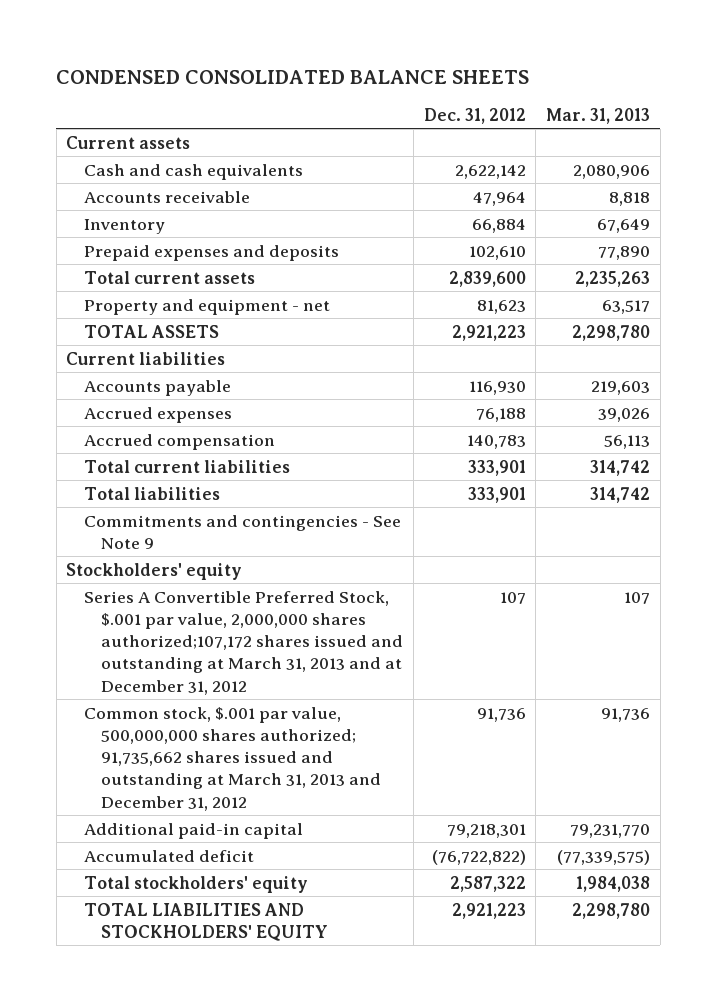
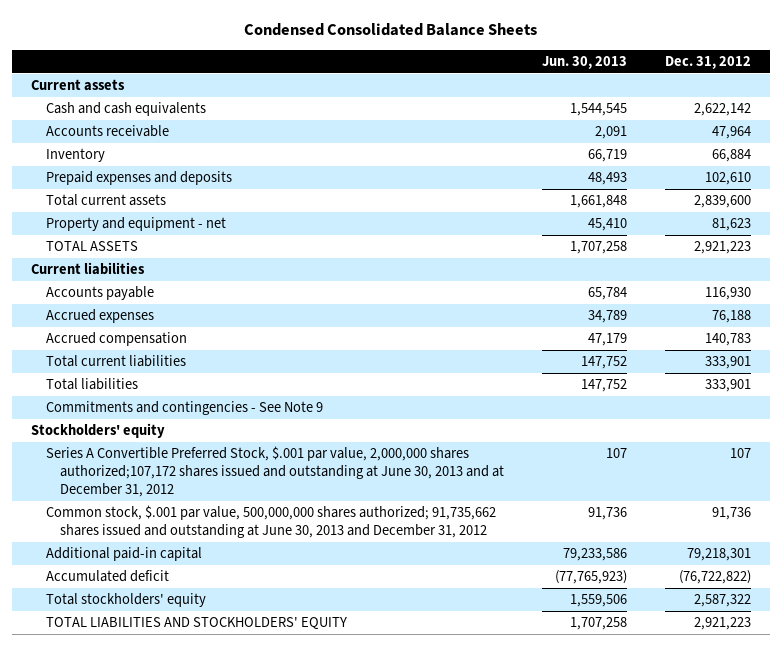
[56,69,530,84] CONDENSED CONSOLIDATED BALANCE SHEETS -> [243,23,537,37] Condensed Consolidated Balance Sheets
[546,107,651,124] Mar. 31, 2013 -> none
none -> [542,55,628,69] Jun. 30, 2013
[83,590,404,695] Series A Convertible Preferred Stock, $.001 par value, 2,000,000 shares authorized;107,172 shares issued and outstanding at March 31, 2013 and at December 31, 2012 -> [45,446,505,498] Series A Convertible Preferred Stock, $.001 par value, 2,000,000 shares authorized;107,172 shares issued and outstanding at June 30, 2013 and at December 31, 2012
[83,706,382,811] Common stock, $.001 par value, 500,000,000 shares authorized; 91,735,662 shares issued and outstanding at March 31, 2013 and December 31, 2012 -> [45,505,496,539] Common stock, $.001 par value, 500,000,000 shares authorized; 91,735,662 shares issued and outstanding at June 30, 2013 and December 31, 2012

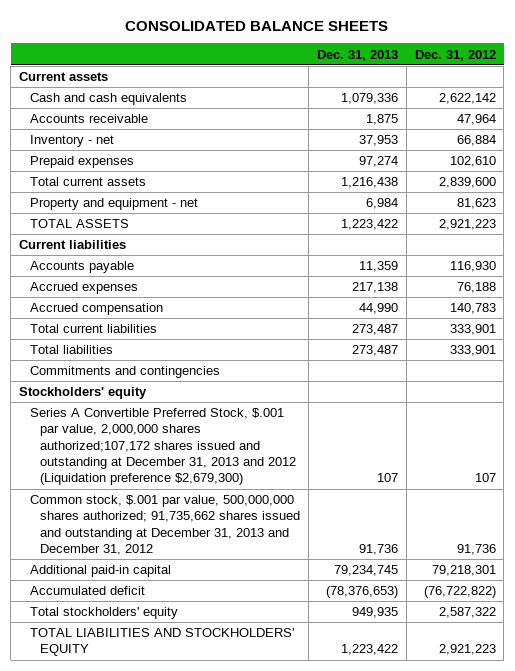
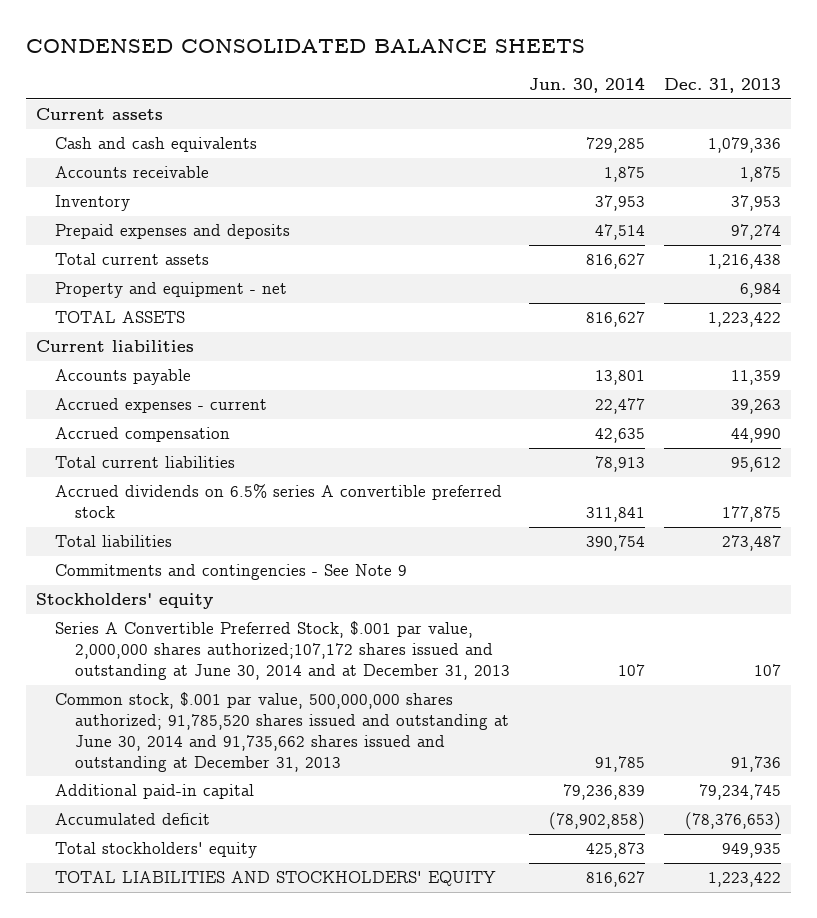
[125,20,389,31] CONSOLIDATED BALANCE SHEETS -> [26,38,586,53] CONDENSED CONSOLIDATED BALANCE SHEETS
[414,49,496,61] Dec. 31, 2012 -> none
none -> [528,77,645,94] Jun. 30, 2014
[29,135,114,148] Inventory - net -> [55,195,131,212] Inventory
[29,156,134,169] Prepaid expenses -> [55,224,291,240] Prepaid expenses and deposits
[29,282,138,295] Accrued expenses -> [55,398,268,414] Accrued expenses - current
[351,282,398,294] 217,138 -> [731,399,782,415] 39,263
[351,324,398,336] 273,487 -> [731,457,782,473] 95,612
none -> [55,484,503,519] Accrued dividends on 6.5% series A convertible preferred stock
[29,366,220,379] Commitments and contingencies -> [55,564,408,581] Commitments and contingencies - See Note 9
[29,408,297,486] Series A Convertible Preferred Stock, $.001 par value, 2,000,000 shares authorized;107,172 shares issued and outstanding at December 31, 2013 and 2012 (Liquidation preference $2,679,300) -> [55,621,510,681] Series A Convertible Preferred Stock, $.001 par value, 2,000,000 shares authorized;107,172 shares issued and outstanding at June 30, 2014 and at December 31, 2013
[29,495,301,556] Common stock, $.001 par value, 500,000,000 shares authorized; 91,735,662 shares issued and outstanding at December 31, 2013 and December 31, 2012 -> [55,692,509,772] Common stock, $.001 par value, 500,000,000 shares authorized; 91,785,520 shares issued and outstanding at June 30, 2014 and 91,735,662 shares issued and outstanding at December 31, 2013

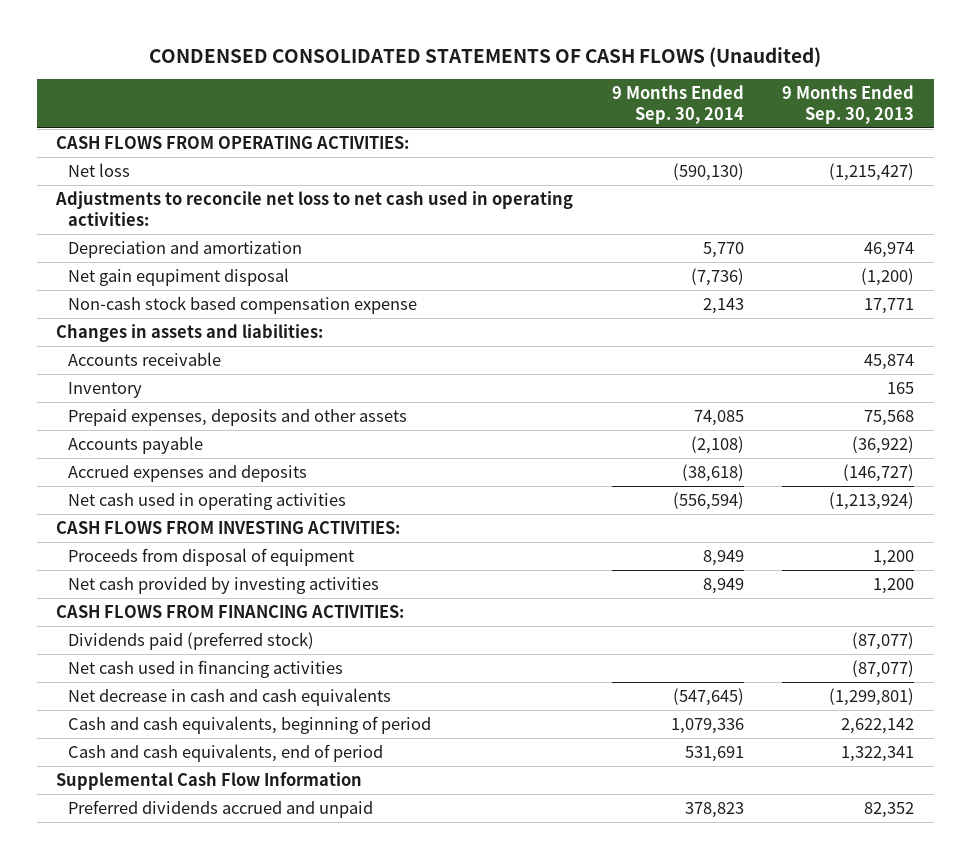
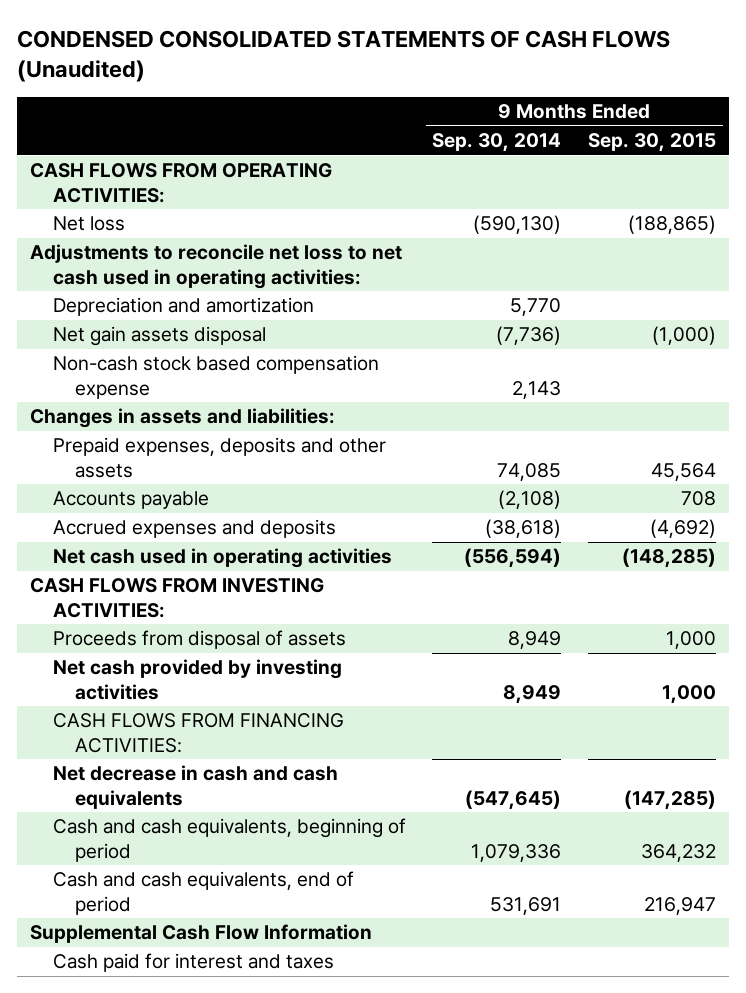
[782,85,915,124] 9 Months Ended Sep. 30, 2013 -> none
none -> [587,133,716,153] Sep. 30, 2015
[68,268,290,287] Net gain equpiment disposal -> [52,326,266,347] Net gain assets disposal
[68,352,222,367] Accounts receivable -> none
[68,382,143,399] Inventory -> none
[68,548,355,567] Proceeds from disposal of equipment -> [52,630,346,650] Proceeds from disposal of assets
[68,632,315,651] Dividends paid (preferred stock) -> none
[68,660,344,679] Net cash used in financing activities -> none
[68,800,374,819] Preferred dividends accrued and unpaid -> none
none -> [52,953,334,973] Cash paid for interest and taxes

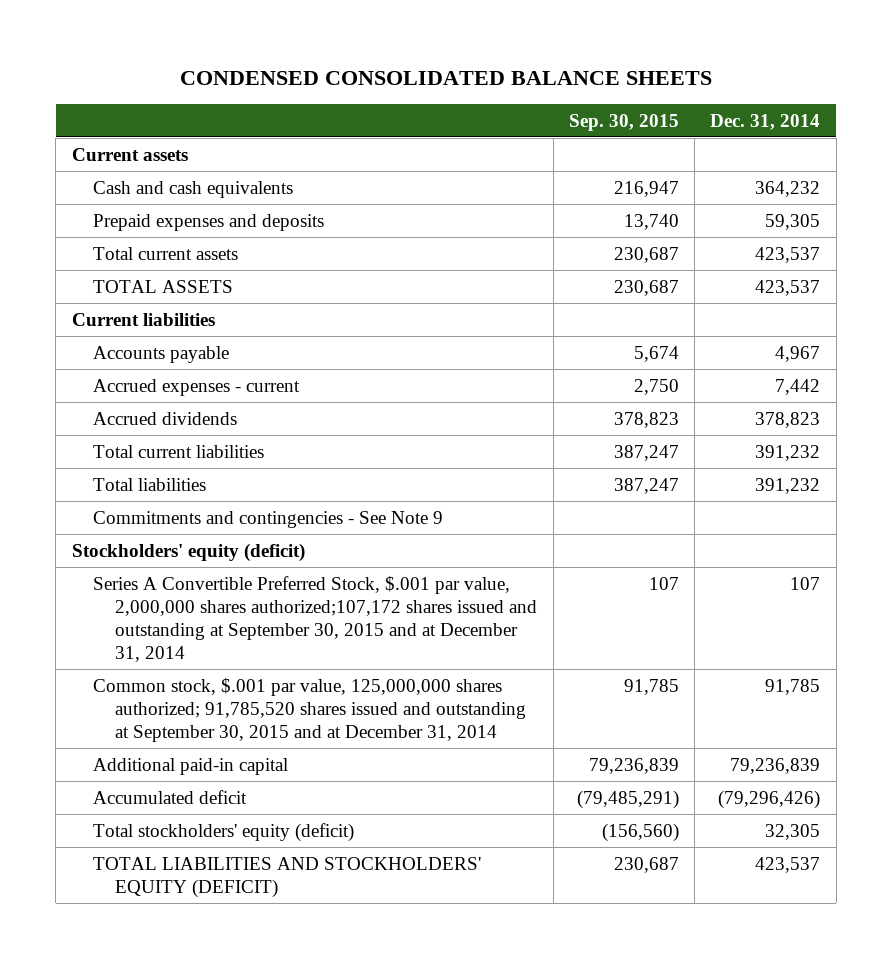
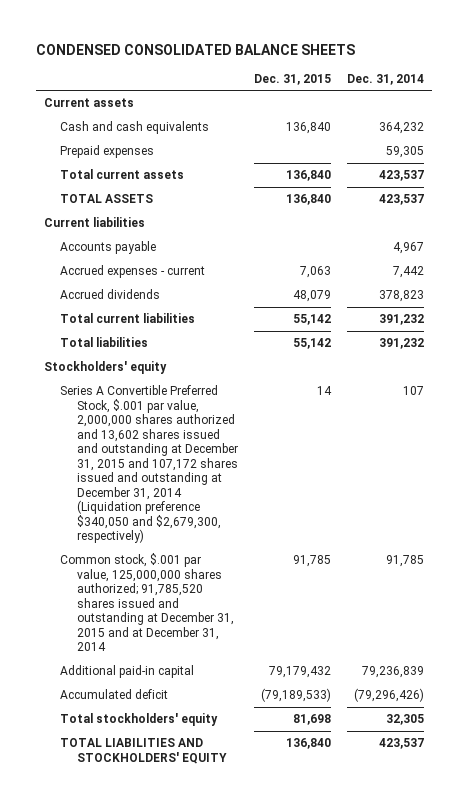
[568,113,679,131] Sep. 30, 2015 -> none
none -> [254,73,332,85] Dec. 31, 2015
[93,213,325,231] Prepaid expenses and deposits -> [60,145,155,159] Prepaid expenses
[93,510,444,528] Commitments and contingencies - See Note 9 -> none
[71,542,305,562] Stockholders' equity (deficit) -> [43,361,167,375] Stockholders' equity
[93,575,538,662] Series A Convertible Preferred Stock, $.001 par value, 2,000,000 shares authorized;107,172 shares issued and outstanding at September 30, 2015 and at December 31, 2014 -> [60,385,239,544] Series A Convertible Preferred Stock, $.001 par value, 2,000,000 shares authorized and 13,602 shares issued and outstanding at December 31, 2015 and 107,172 shares issued and outstanding at December 31, 2014 (Liquidation preference $340,050 and $2,679,300, respectively)
[93,677,527,742] Common stock, $.001 par value, 125,000,000 shares authorized; 91,785,520 shares issued and outstanding at September 30, 2015 and at December 31, 2014 -> [60,553,235,652] Common stock, $.001 par value, 125,000,000 shares authorized; 91,785,520 shares issued and outstanding at December 31, 2015 and at December 31, 2014
[93,822,355,842] Total stockholders' equity (deficit) -> [60,713,219,727] Total stockholders' equity
[93,856,482,898] TOTAL LIABILITIES AND STOCKHOLDERS' EQUITY (DEFICIT) -> [60,738,228,764] TOTAL LIABILITIES AND STOCKHOLDERS' EQUITY

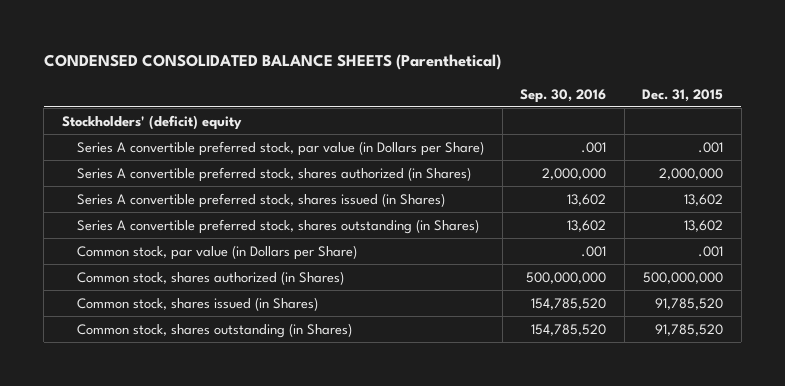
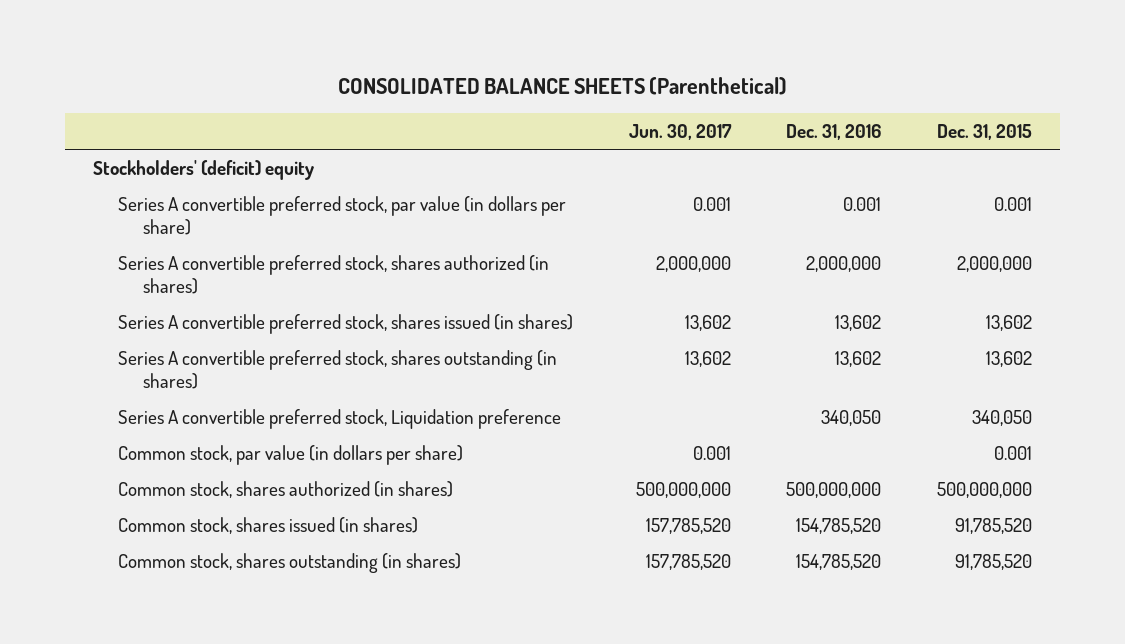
[43,54,501,71] CONDENSED CONSOLIDATED BALANCE SHEETS (Parenthetical) -> [338,77,788,96] CONSOLIDATED BALANCE SHEETS (Parenthetical)
[520,88,607,103] Sep. 30, 2016 -> none
none -> [628,124,732,141] Jun. 30, 2017
none -> [786,124,882,141] Dec. 31, 2016
[77,140,485,156] Series A convertible preferred stock, par value (in Dollars per Share) -> [117,195,566,236] Series A convertible preferred stock, par value (in dollars per share)
[698,141,724,153] .001 -> [994,196,1033,211] 0.001
[77,166,472,182] Series A convertible preferred stock, shares authorized (in Shares) -> [117,254,549,295] Series A convertible preferred stock, shares authorized (in shares)
[77,192,446,208] Series A convertible preferred stock, shares issued (in Shares) -> [117,313,573,334] Series A convertible preferred stock, shares issued (in shares)
[77,218,480,234] Series A convertible preferred stock, shares outstanding (in Shares) -> [117,349,557,390] Series A convertible preferred stock, shares outstanding (in shares)
none -> [117,408,561,429] Series A convertible preferred stock, Liquidation preference
[77,244,358,260] Common stock, par value (in Dollars per Share) -> [117,444,463,465] Common stock, par value (in dollars per share)
[698,245,724,257] .001 -> [994,445,1033,460] 0.001
[77,270,345,285] Common stock, shares authorized (in Shares) -> [117,480,453,498] Common stock, shares authorized (in shares)
[77,296,319,311] Common stock, shares issued (in Shares) -> [117,516,418,534] Common stock, shares issued (in shares)
[77,322,353,338] Common stock, shares outstanding (in Shares) -> [117,552,461,573] Common stock, shares outstanding (in shares)

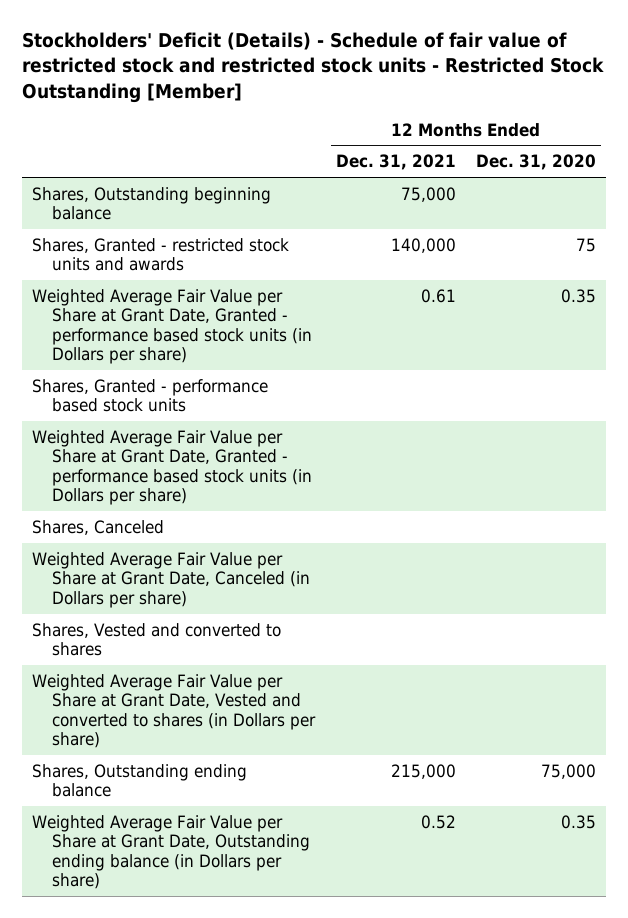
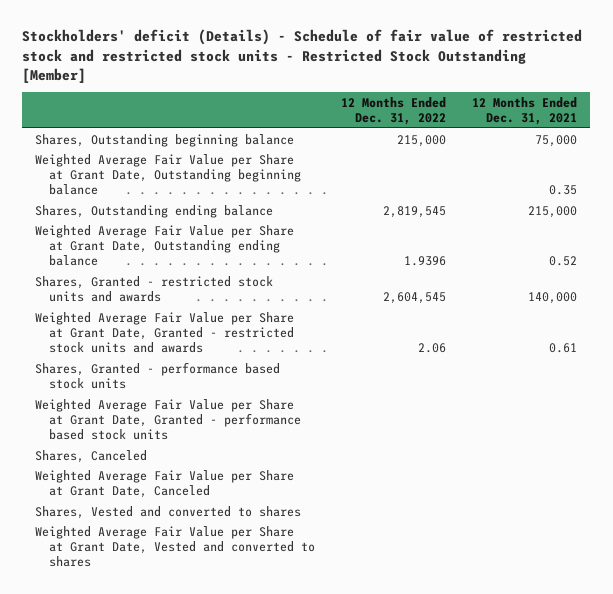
[21,32,604,103] Stockholders' Deficit (Details) - Schedule of fair value of restricted stock and restricted stock units - Restricted Stock Outstanding [Member] -> [22,29,583,83] Stockholders' deficit (Details) - Schedule of fair value of restricted stock and restricted stock units - Restricted Stock Outstanding [Member]
[475,154,596,171] Dec. 31, 2020 -> none
none -> [341,96,447,126] 12 Months Ended Dec. 31, 2022
none -> [35,153,302,196] Weighted Average Fair Value per Share at Grant Date, Outstanding beginning balance
[31,763,247,798] Shares, Outstanding ending balance -> [35,204,274,218] Shares, Outstanding ending balance
none -> [35,224,295,267] Weighted Average Fair Value per Share at Grant Date, Outstanding ending balance
[31,288,313,365] Weighted Average Fair Value per Share at Grant Date, Granted - performance based stock units (in Dollars per share) -> [35,311,295,354] Weighted Average Fair Value per Share at Grant Date, Granted - restricted stock units and awards
[31,429,313,506] Weighted Average Fair Value per Share at Grant Date, Granted - performance based stock units (in Dollars per share) -> [35,398,302,441] Weighted Average Fair Value per Share at Grant Date, Granted - performance based stock units
[31,551,311,608] Weighted Average Fair Value per Share at Grant Date, Canceled (in Dollars per share) -> [35,469,295,498] Weighted Average Fair Value per Share at Grant Date, Canceled
[31,814,311,890] Weighted Average Fair Value per Share at Grant Date, Outstanding ending balance (in Dollars per share) -> none
[31,673,317,749] Weighted Average Fair Value per Share at Grant Date, Vested and converted to shares (in Dollars per share) -> [35,525,316,568] Weighted Average Fair Value per Share at Grant Date, Vested and converted to shares

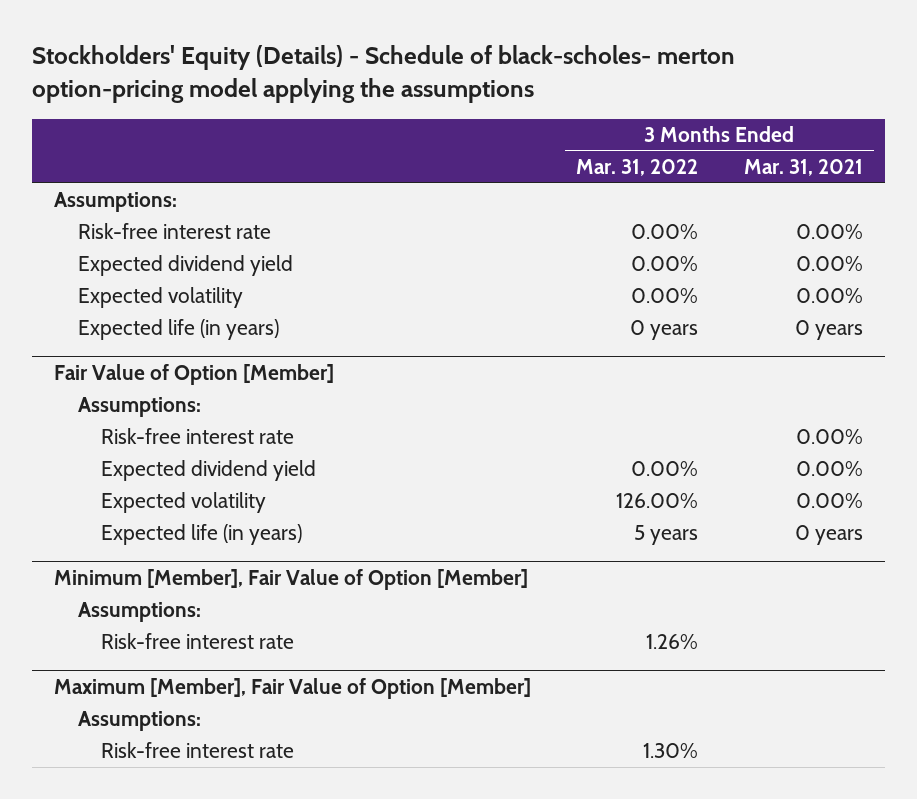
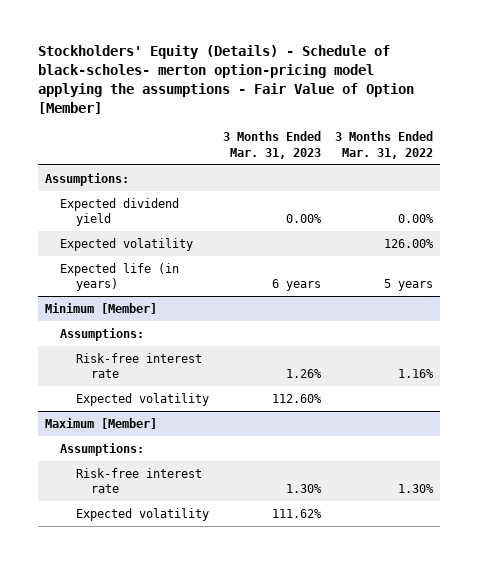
[31,45,735,104] Stockholders' Equity (Details) - Schedule of black-scholes- merton option-pricing model applying the assumptions -> [37,45,414,114] Stockholders' Equity (Details) - Schedule of black-scholes- merton option-pricing model applying the assumptions - Fair Value of Option [Member]
[743,159,863,177] Mar. 31, 2021 -> none
none -> [222,131,321,159] 3 Months Ended Mar. 31, 2023
[77,223,271,240] Risk-free interest rate -> none
[77,287,243,309] Expected volatility -> none
[77,319,279,341] Expected life (in years) -> none
[54,364,335,386] Fair Value of Option [Member] -> none
[77,397,201,418] Assumptions: -> none
[100,428,294,445] Risk-free interest rate -> none
[100,460,316,482] Expected dividend yield -> none
[54,569,529,591] Minimum [Member], Fair Value of Option [Member] -> none
none -> [44,302,157,314] Minimum [Member]
[54,678,532,700] Maximum [Member], Fair Value of Option [Member] -> none
[646,634,699,650] 1.26% -> [397,369,434,379] 1.16%
none -> [75,392,209,406] Expected volatility
none -> [44,417,157,429] Maximum [Member]
none -> [75,507,209,521] Expected volatility

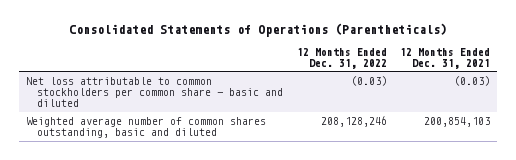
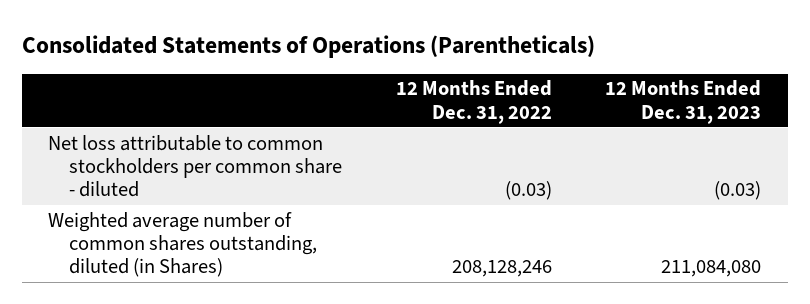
[399,47,490,69] 12 Months Ended Dec. 31, 2021 -> none
none -> [605,80,762,124] 12 Months Ended Dec. 31, 2023
[26,77,284,108] Net loss attributable to common stockholders per common share - basic and diluted -> [48,134,343,198] Net loss attributable to common stockholders per common share - diluted
[26,117,267,139] Weighted average number of common shares outstanding, basic and diluted -> [48,211,318,278] Weighted average number of common shares outstanding, diluted (in Shares)

